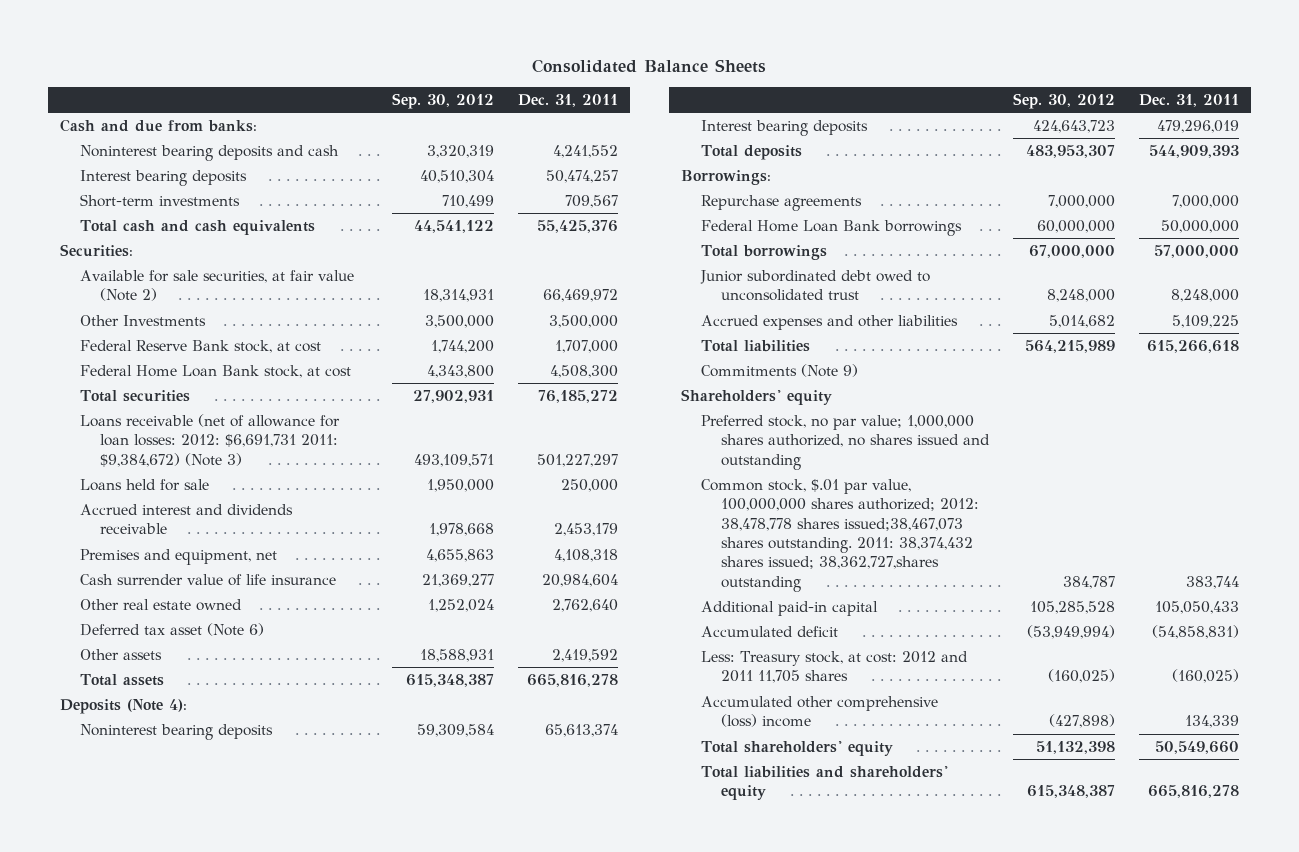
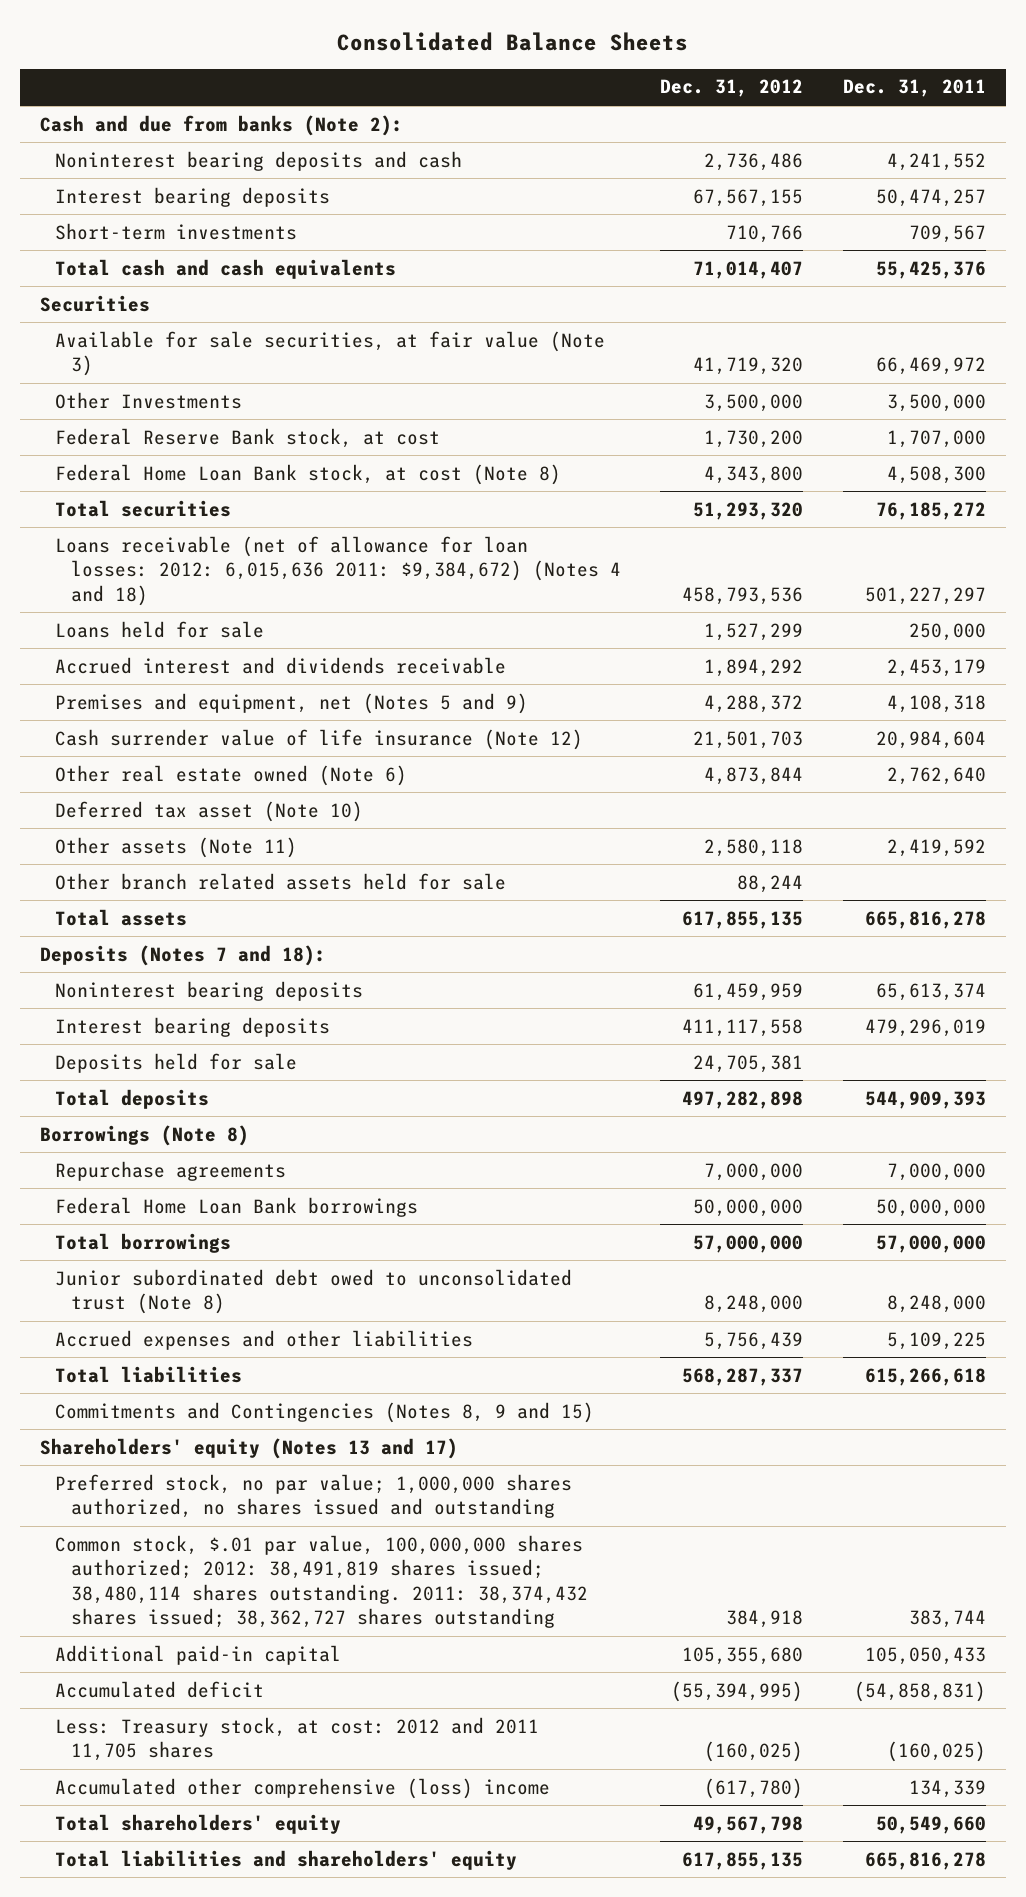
[392,93,495,110] Sep. 30, 2012 -> none
none -> [660,79,804,98] Dec. 31, 2012
[59,118,257,132] Cash and due from banks: -> [39,114,403,136] Cash and due from banks (Note 2):
[59,243,133,257] Securities: -> [39,294,150,312] Securities
[80,269,355,302] Available for sale securities, at fair value (Note 2) -> [55,330,606,377] Available for sale securities, at fair value (Note 3)
[80,364,352,378] Federal Home Loan Bank stock, at cost -> [55,463,562,485] Federal Home Loan Bank stock, at cost (Note 8)
[80,413,341,467] Loans receivable (net of allowance for loan losses: 2012: $6,691,731 2011: $9,384,672) (Note 3) -> [55,535,622,606] Loans receivable (net of allowance for loan losses: 2012: 6,015,636 2011: $9,384,672) (Notes 4 and 18)
[80,548,278,565] Premises and equipment, net -> [55,692,529,714] Premises and equipment, net (Notes 5 and 9)
[80,573,337,586] Cash surrender value of life insurance -> [55,728,584,750] Cash surrender value of life insurance (Note 12)
[80,598,243,611] Other real estate owned -> [55,764,408,786] Other real estate owned (Note 6)
[80,622,265,636] Deferred tax asset (Note 6) -> [55,800,364,822] Deferred tax asset (Note 10)
[80,648,163,660] Other assets -> [55,836,298,858] Other assets (Note 11)
none -> [55,872,507,890] Other branch related assets held for sale
[59,698,187,714] Deposits (Note 4): -> [39,944,326,966] Deposits (Notes 7 and 18):
none -> [55,1052,298,1073] Deposits held for sale
[680,169,771,185] Borrowings: -> [39,1124,249,1146] Borrowings (Note 8)
[699,269,930,302] Junior subordinated debt owed to unconsolidated trust -> [55,1268,573,1315] Junior subordinated debt owed to unconsolidated trust (Note 8)
[700,363,858,377] Commitments (Note 9) -> [55,1401,595,1423] Commitments and Contingencies (Notes 8, 9 and 15)
[680,388,832,405] Shareholders' equity -> [39,1437,458,1459] Shareholders' equity (Notes 13 and 17)
[700,478,980,592] Common stock, $.01 par value, 100,000,000 shares authorized; 2012: 38,478,778 shares issued;38,467,073 shares outstanding. 2011: 38,374,432 shares issued; 38,362,727,shares outstanding -> [55,1534,589,1629] Common stock, $.01 par value, 100,000,000 shares authorized; 2012: 38,491,819 shares issued; 38,480,114 shares outstanding. 2011: 38,374,432 shares issued; 38,362,727 shares outstanding

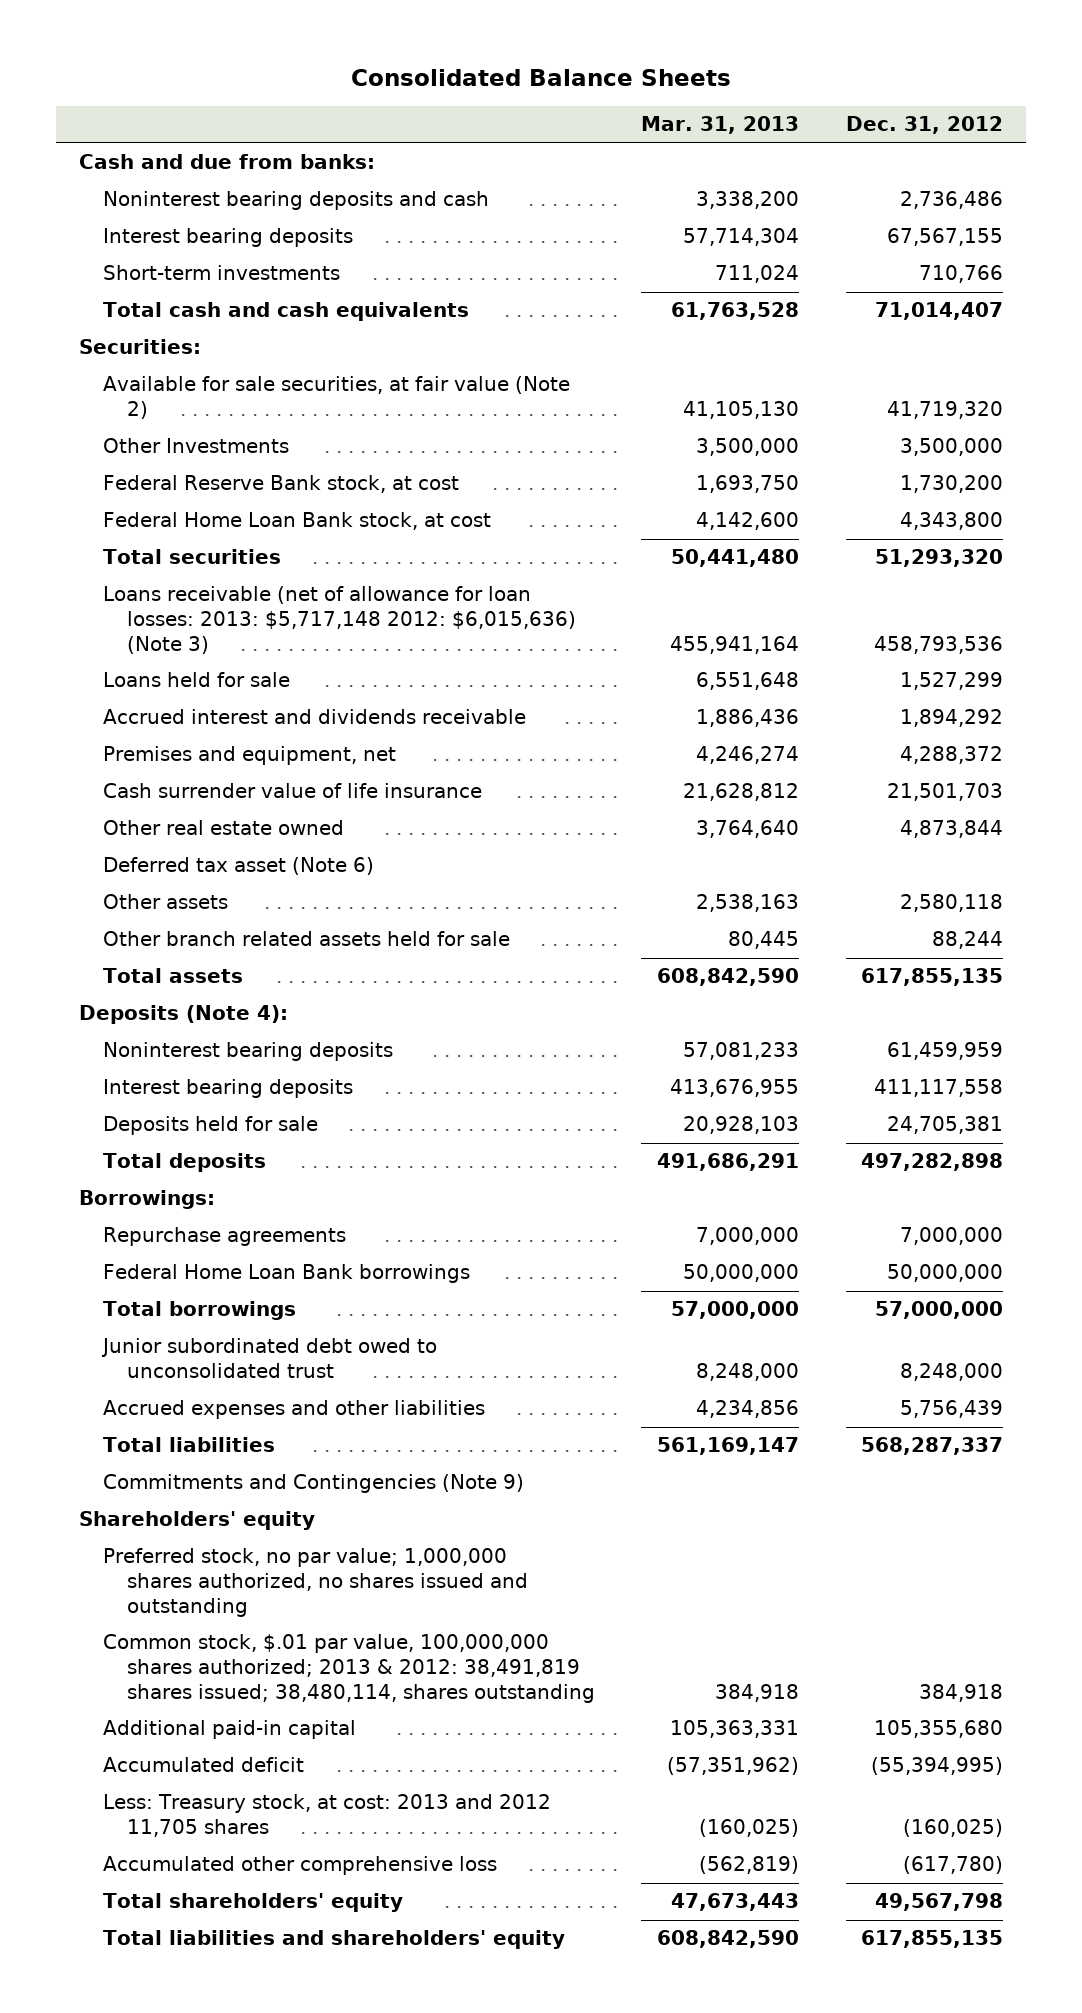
[842,79,986,98] Dec. 31, 2011 -> none
none -> [641,116,800,135] Mar. 31, 2013
[39,114,403,136] Cash and due from banks (Note 2): -> [79,154,376,170] Cash and due from banks:
[39,294,150,312] Securities -> [79,339,202,355] Securities:
[55,330,606,377] Available for sale securities, at fair value (Note 3) -> [102,376,570,420] Available for sale securities, at fair value (Note 2)
[55,463,562,485] Federal Home Loan Bank stock, at cost (Note 8) -> [102,512,491,531] Federal Home Loan Bank stock, at cost
[55,535,622,606] Loans receivable (net of allowance for loan losses: 2012: 6,015,636 2011: $9,384,672) (Notes 4 and 18) -> [102,586,576,655] Loans receivable (net of allowance for loan losses: 2013: $5,717,148 2012: $6,015,636) (Note 3)
[55,692,529,714] Premises and equipment, net (Notes 5 and 9) -> [102,746,396,766] Premises and equipment, net
[55,728,584,750] Cash surrender value of life insurance (Note 12) -> [102,783,482,799] Cash surrender value of life insurance
[55,764,408,786] Other real estate owned (Note 6) -> [102,820,344,836] Other real estate owned
[55,800,364,822] Deferred tax asset (Note 10) -> [102,857,374,876] Deferred tax asset (Note 6)
[55,836,298,858] Other assets (Note 11) -> [102,894,228,910] Other assets
[39,944,326,966] Deposits (Notes 7 and 18): -> [79,1005,289,1025] Deposits (Note 4):
[39,1124,249,1146] Borrowings (Note 8) -> [79,1190,216,1210] Borrowings:
[55,1268,573,1315] Junior subordinated debt owed to unconsolidated trust (Note 8) -> [100,1338,437,1379] Junior subordinated debt owed to unconsolidated trust
[55,1401,595,1423] Commitments and Contingencies (Notes 8, 9 and 15) -> [102,1474,524,1494] Commitments and Contingencies (Note 9)
[39,1437,458,1459] Shareholders' equity (Notes 13 and 17) -> [79,1511,316,1531] Shareholders' equity
[55,1534,589,1629] Common stock, $.01 par value, 100,000,000 shares authorized; 2012: 38,491,819 shares issued; 38,480,114 shares outstanding. 2011: 38,374,432 shares issued; 38,362,727 shares outstanding -> [102,1634,595,1704] Common stock, $.01 par value, 100,000,000 shares authorized; 2013 & 2012: 38,491,819 shares issued; 38,480,114, shares outstanding
[55,1716,540,1762] Less: Treasury stock, at cost: 2012 and 2011 11,705 shares -> [102,1794,551,1838] Less: Treasury stock, at cost: 2013 and 2012 11,705 shares
[55,1777,551,1799] Accumulated other comprehensive (loss) income -> [102,1856,497,1876] Accumulated other comprehensive loss

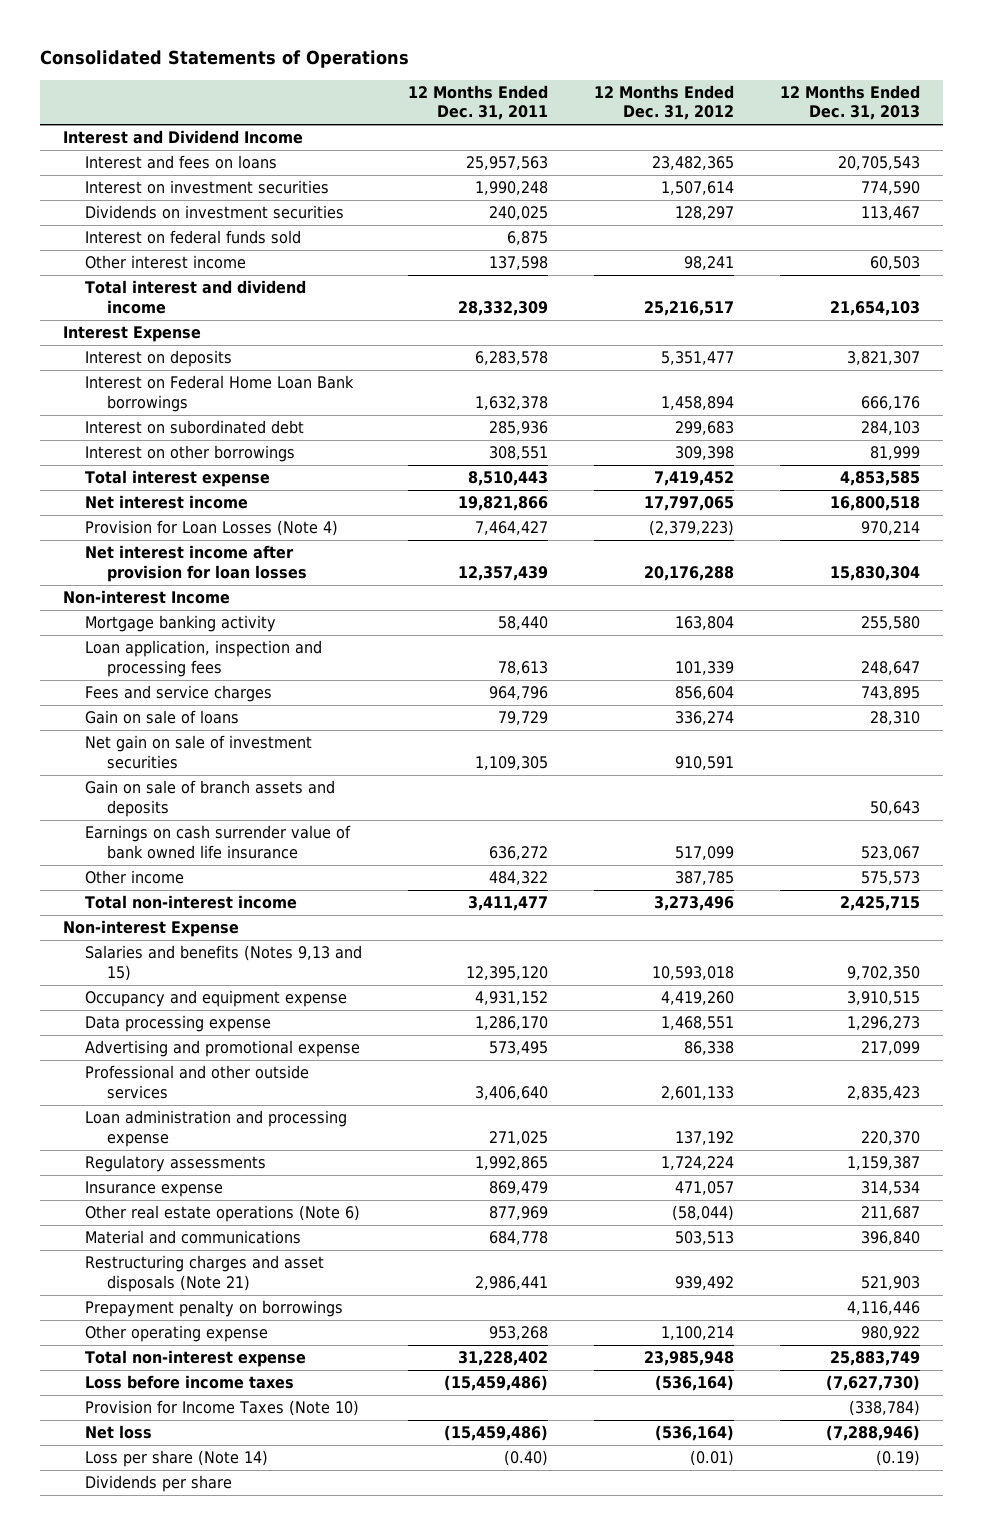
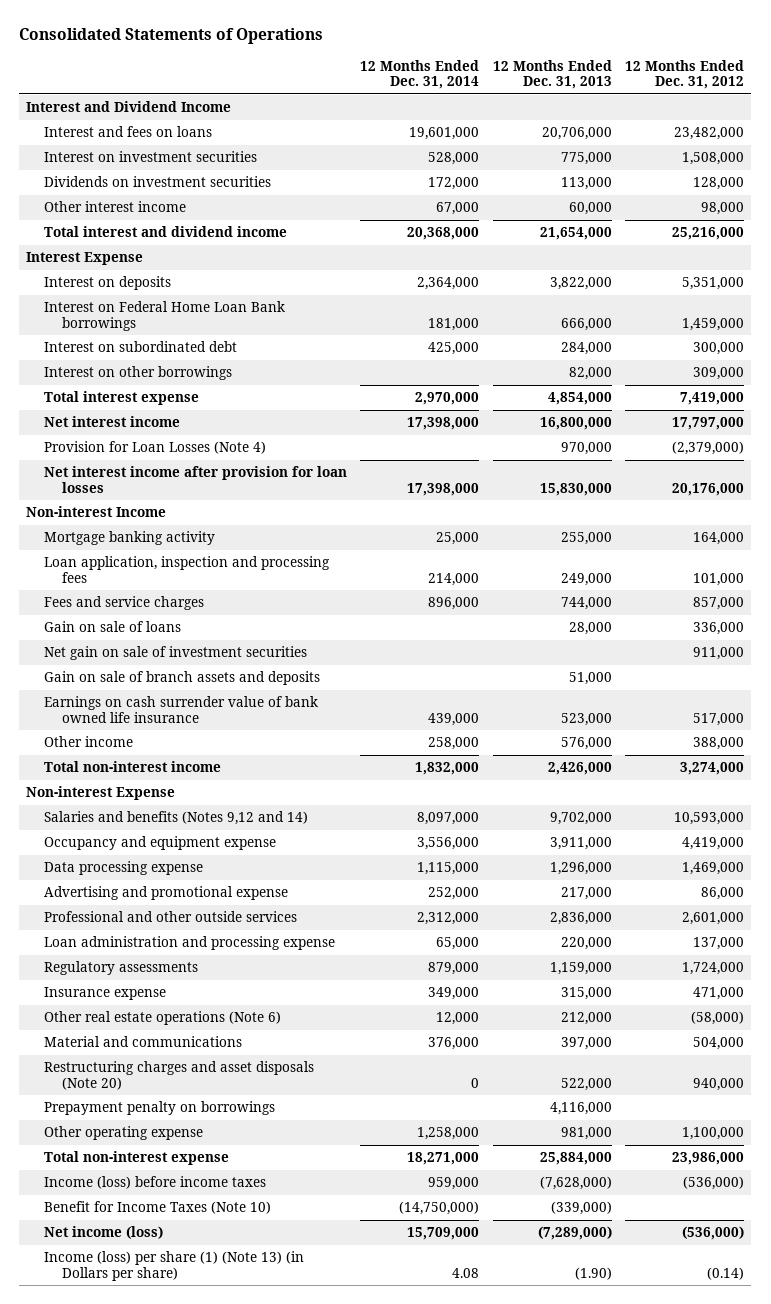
[407,85,548,121] 12 Months Ended Dec. 31, 2011 -> none
none -> [360,59,480,90] 12 Months Ended Dec. 31, 2014
[84,230,301,245] Interest on federal funds sold -> none
[651,156,734,171] 23,482,365 -> [674,127,745,141] 23,482,000
[837,156,920,171] 20,705,543 -> [541,127,612,141] 20,706,000
[660,181,734,196] 1,507,614 -> [682,152,745,166] 1,508,000
[860,181,920,196] 774,590 -> [560,152,612,166] 775,000
[674,206,734,221] 128,297 -> [693,177,745,191] 128,000
[860,206,920,221] 113,467 -> [560,177,612,191] 113,000
[683,256,734,271] 98,241 -> [701,202,745,216] 98,000
[869,256,920,271] 60,503 -> [568,202,612,216] 60,000
[643,300,734,316] 25,216,517 -> [672,227,745,241] 25,216,000
[829,300,920,316] 21,654,103 -> [539,227,612,241] 21,654,000
[660,351,734,366] 5,351,477 -> [682,277,745,291] 5,351,000
[846,351,920,366] 3,821,307 -> [549,277,612,291] 3,822,000
[660,395,734,410] 1,458,894 -> [682,317,745,331] 1,459,000
[860,395,920,410] 666,176 -> [560,317,612,331] 666,000
[674,421,734,436] 299,683 -> [693,342,745,356] 300,000
[860,421,920,436] 284,103 -> [560,342,612,356] 284,000
[674,446,734,461] 309,398 -> [693,367,745,381] 309,000
[869,446,920,461] 81,999 -> [568,367,612,381] 82,000
[653,471,734,487] 7,419,452 -> [680,392,745,406] 7,419,000
[839,471,920,487] 4,853,585 -> [547,392,612,406] 4,854,000
[643,496,734,512] 17,797,065 -> [672,417,745,431] 17,797,000
[829,496,920,512] 16,800,518 -> [539,417,612,431] 16,800,000
[648,520,734,537] (2,379,223) -> [672,441,745,456] (2,379,000)
[860,521,920,536] 970,214 -> [560,442,612,456] 970,000
[643,565,734,581] 20,176,288 -> [672,482,745,496] 20,176,000
[829,565,920,581] 15,830,304 -> [539,482,612,496] 15,830,000
[674,616,734,631] 163,804 -> [693,532,745,546] 164,000
[860,616,920,631] 255,580 -> [560,532,612,546] 255,000
[674,660,734,675] 101,339 -> [693,572,745,586] 101,000
[860,660,920,675] 248,647 -> [560,572,612,586] 249,000
[674,686,734,701] 856,604 -> [693,597,745,611] 857,000
[860,686,920,701] 743,895 -> [560,597,612,611] 744,000
[674,711,734,726] 336,274 -> [693,622,745,636] 336,000
[869,711,920,726] 28,310 -> [568,622,612,636] 28,000
[674,755,734,770] 910,591 -> [693,647,745,661] 911,000
[869,800,920,815] 50,643 -> [568,672,612,686] 51,000
[674,845,734,860] 517,099 -> [693,712,745,726] 517,000
[860,845,920,860] 523,067 -> [560,712,612,726] 523,000
[674,871,734,886] 387,785 -> [693,737,745,751] 388,000
[860,871,920,886] 575,573 -> [560,737,612,751] 576,000
[653,896,734,912] 3,273,496 -> [680,762,745,776] 3,274,000
[839,896,920,912] 2,425,715 -> [547,762,612,776] 2,426,000
[84,1475,232,1493] Dividends per share -> none
[84,945,362,981] Salaries and benefits (Notes 9,13 and 15) -> [43,811,308,826] Salaries and benefits (Notes 9,12 and 14)
[651,965,734,980] 10,593,018 -> [674,812,745,826] 10,593,000
[846,965,920,980] 9,702,350 -> [549,812,612,826] 9,702,000
[660,991,734,1006] 4,419,260 -> [682,837,745,851] 4,419,000
[846,991,920,1006] 3,910,515 -> [549,837,612,851] 3,911,000
[660,1016,734,1031] 1,468,551 -> [682,862,745,876] 1,469,000
[846,1016,920,1031] 1,296,273 -> [549,862,612,876] 1,296,000
[683,1041,734,1056] 86,338 -> [701,887,745,901] 86,000
[860,1041,920,1056] 217,099 -> [560,887,612,901] 217,000
[660,1085,734,1100] 2,601,133 -> [682,912,745,926] 2,601,000
[846,1085,920,1100] 2,835,423 -> [549,912,612,926] 2,836,000
[674,1130,734,1145] 137,192 -> [693,937,745,951] 137,000
[860,1130,920,1145] 220,370 -> [560,937,612,951] 220,000
[660,1156,734,1171] 1,724,224 -> [682,962,745,976] 1,724,000
[846,1156,920,1171] 1,159,387 -> [549,962,612,976] 1,159,000
[674,1181,734,1196] 471,057 -> [693,987,745,1001] 471,000
[860,1181,920,1196] 314,534 -> [560,987,612,1001] 315,000
[671,1205,734,1222] (58,044) -> [691,1011,745,1026] (58,000)
[860,1206,920,1221] 211,687 -> [560,1012,612,1026] 212,000
[674,1231,734,1246] 503,513 -> [693,1037,745,1051] 504,000
[860,1231,920,1246] 396,840 -> [560,1037,612,1051] 397,000
[84,1255,324,1292] Restructuring charges and asset disposals (Note 21) -> [43,1061,314,1090] Restructuring charges and asset disposals (Note 20)
[674,1275,734,1290] 939,492 -> [693,1077,745,1091] 940,000
[860,1275,920,1290] 521,903 -> [560,1077,612,1091] 522,000
[846,1301,920,1316] 4,116,446 -> [549,1102,612,1116] 4,116,000
[660,1326,734,1341] 1,100,214 -> [682,1127,745,1141] 1,100,000
[860,1326,920,1341] 980,922 -> [560,1127,612,1141] 981,000
[643,1351,734,1367] 23,985,948 -> [672,1152,745,1166] 23,986,000
[829,1351,920,1367] 25,883,749 -> [539,1152,612,1166] 25,884,000
[84,1375,294,1390] Loss before income taxes -> [43,1176,266,1190] Income (loss) before income taxes
[654,1375,734,1392] (536,164) -> [683,1176,745,1191] (536,000)
[825,1375,920,1392] (7,627,730) -> [539,1176,612,1191] (7,628,000)
[84,1400,359,1417] Provision for Income Taxes (Note 10) -> [43,1201,271,1215] Benefit for Income Taxes (Note 10)
[848,1400,920,1417] (338,784) -> [550,1201,612,1216] (339,000)
[84,1425,152,1440] Net loss -> [43,1226,163,1240] Net income (loss)
[654,1425,734,1442] (536,164) -> [682,1226,745,1241] (536,000)
[825,1425,920,1442] (7,288,946) -> [537,1226,612,1241] (7,289,000)
[84,1450,268,1468] Loss per share (Note 14) -> [43,1251,304,1281] Income (loss) per share (1) (Note 13) (in Dollars per share)
[689,1450,734,1467] (0.01) -> [707,1266,745,1280] (0.14)
[875,1450,920,1467] (0.19) -> [574,1266,612,1280] (1.90)

